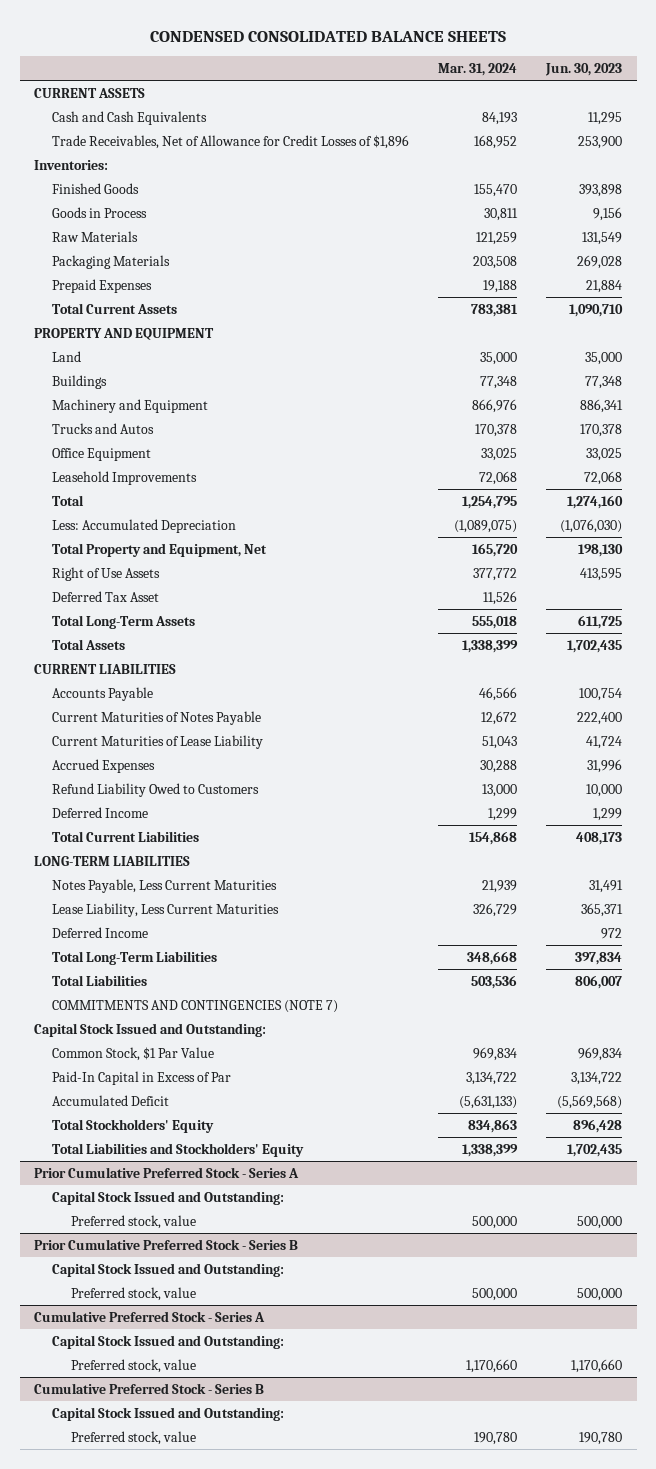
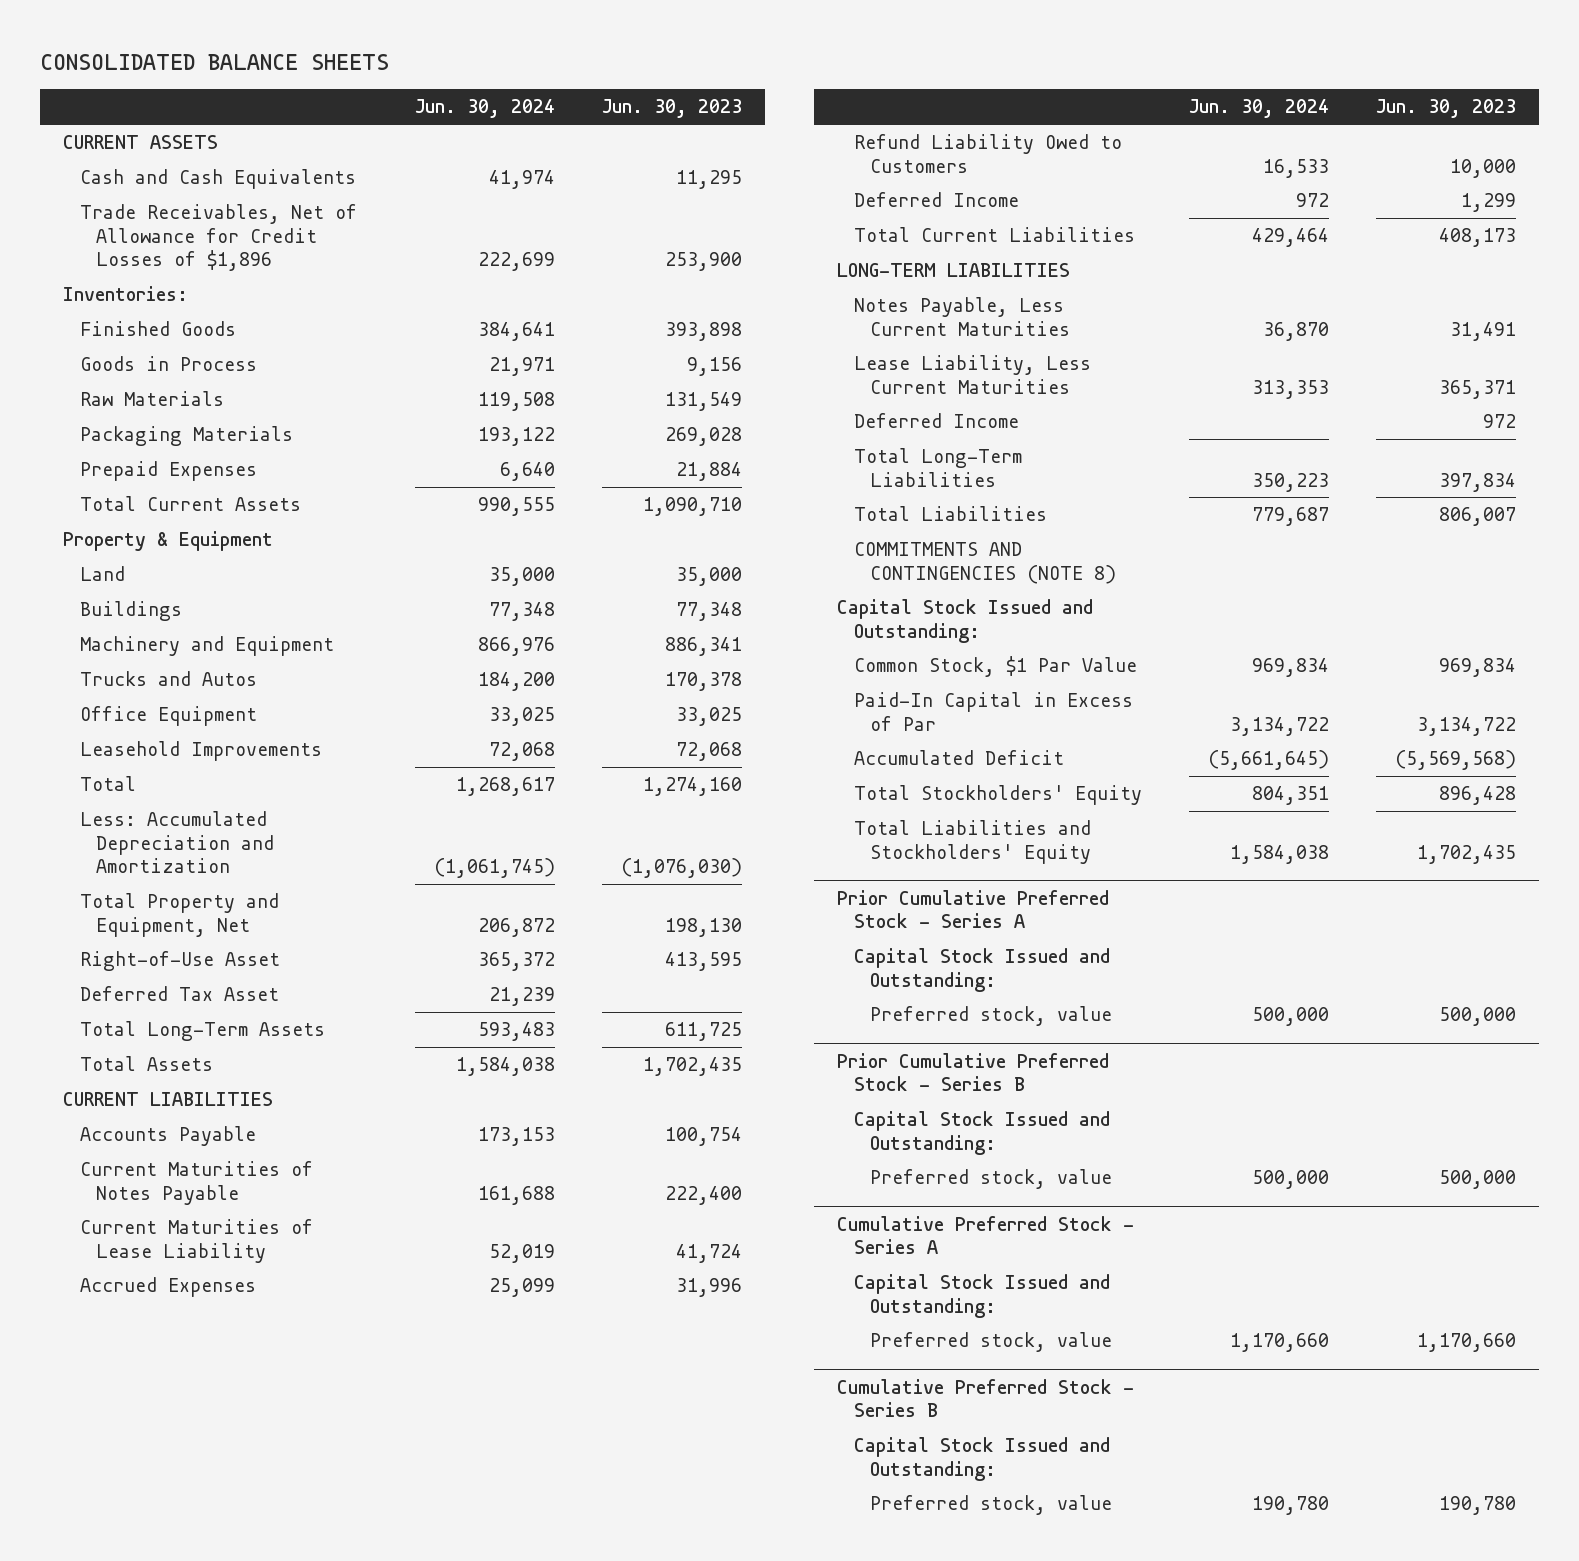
[150,30,507,42] CONDENSED CONSOLIDATED BALANCE SHEETS -> [39,53,389,70] CONSOLIDATED BALANCE SHEETS
[438,62,518,76] Mar. 31, 2024 -> none
none -> [414,99,555,119] Jun. 30, 2024
[34,327,215,340] PROPERTY AND EQUIPMENT -> [63,531,274,552] Property & Equipment
[52,518,237,533] Less: Accumulated Depreciation -> [79,811,275,873] Less: Accumulated Depreciation and Amortization
[52,566,161,581] Right of Use Assets -> [79,951,280,972] Right-of-Use Asset
[52,999,339,1013] COMMITMENTS AND CONTINGENCIES (NOTE 7) -> [853,542,1117,584] COMMITMENTS AND CONTINGENCIES (NOTE 8)

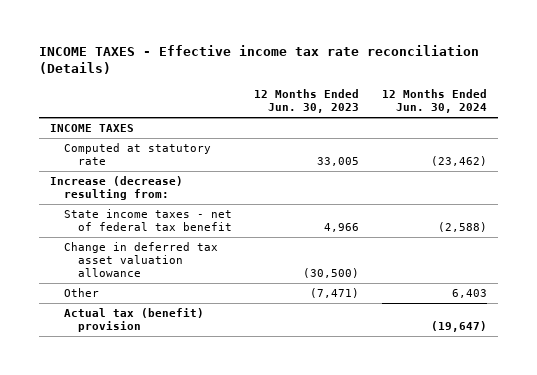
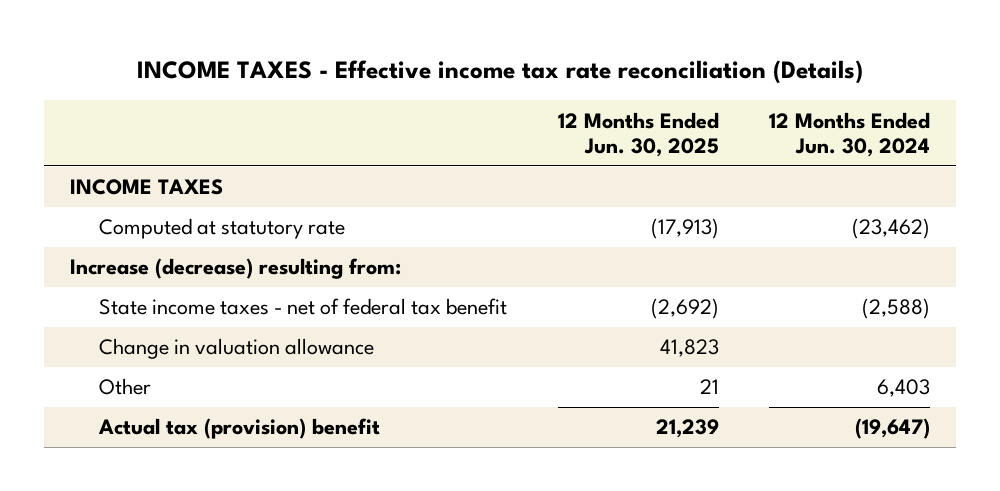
[254,89,360,114] 12 Months Ended Jun. 30, 2023 -> none
none -> [557,111,719,158] 12 Months Ended Jun. 30, 2025
[63,242,218,277] Change in deferred tax asset valuation allowance -> [99,338,375,360] Change in valuation allowance
[63,308,204,333] Actual tax (benefit) provision -> [98,418,381,440] Actual tax (provision) benefit

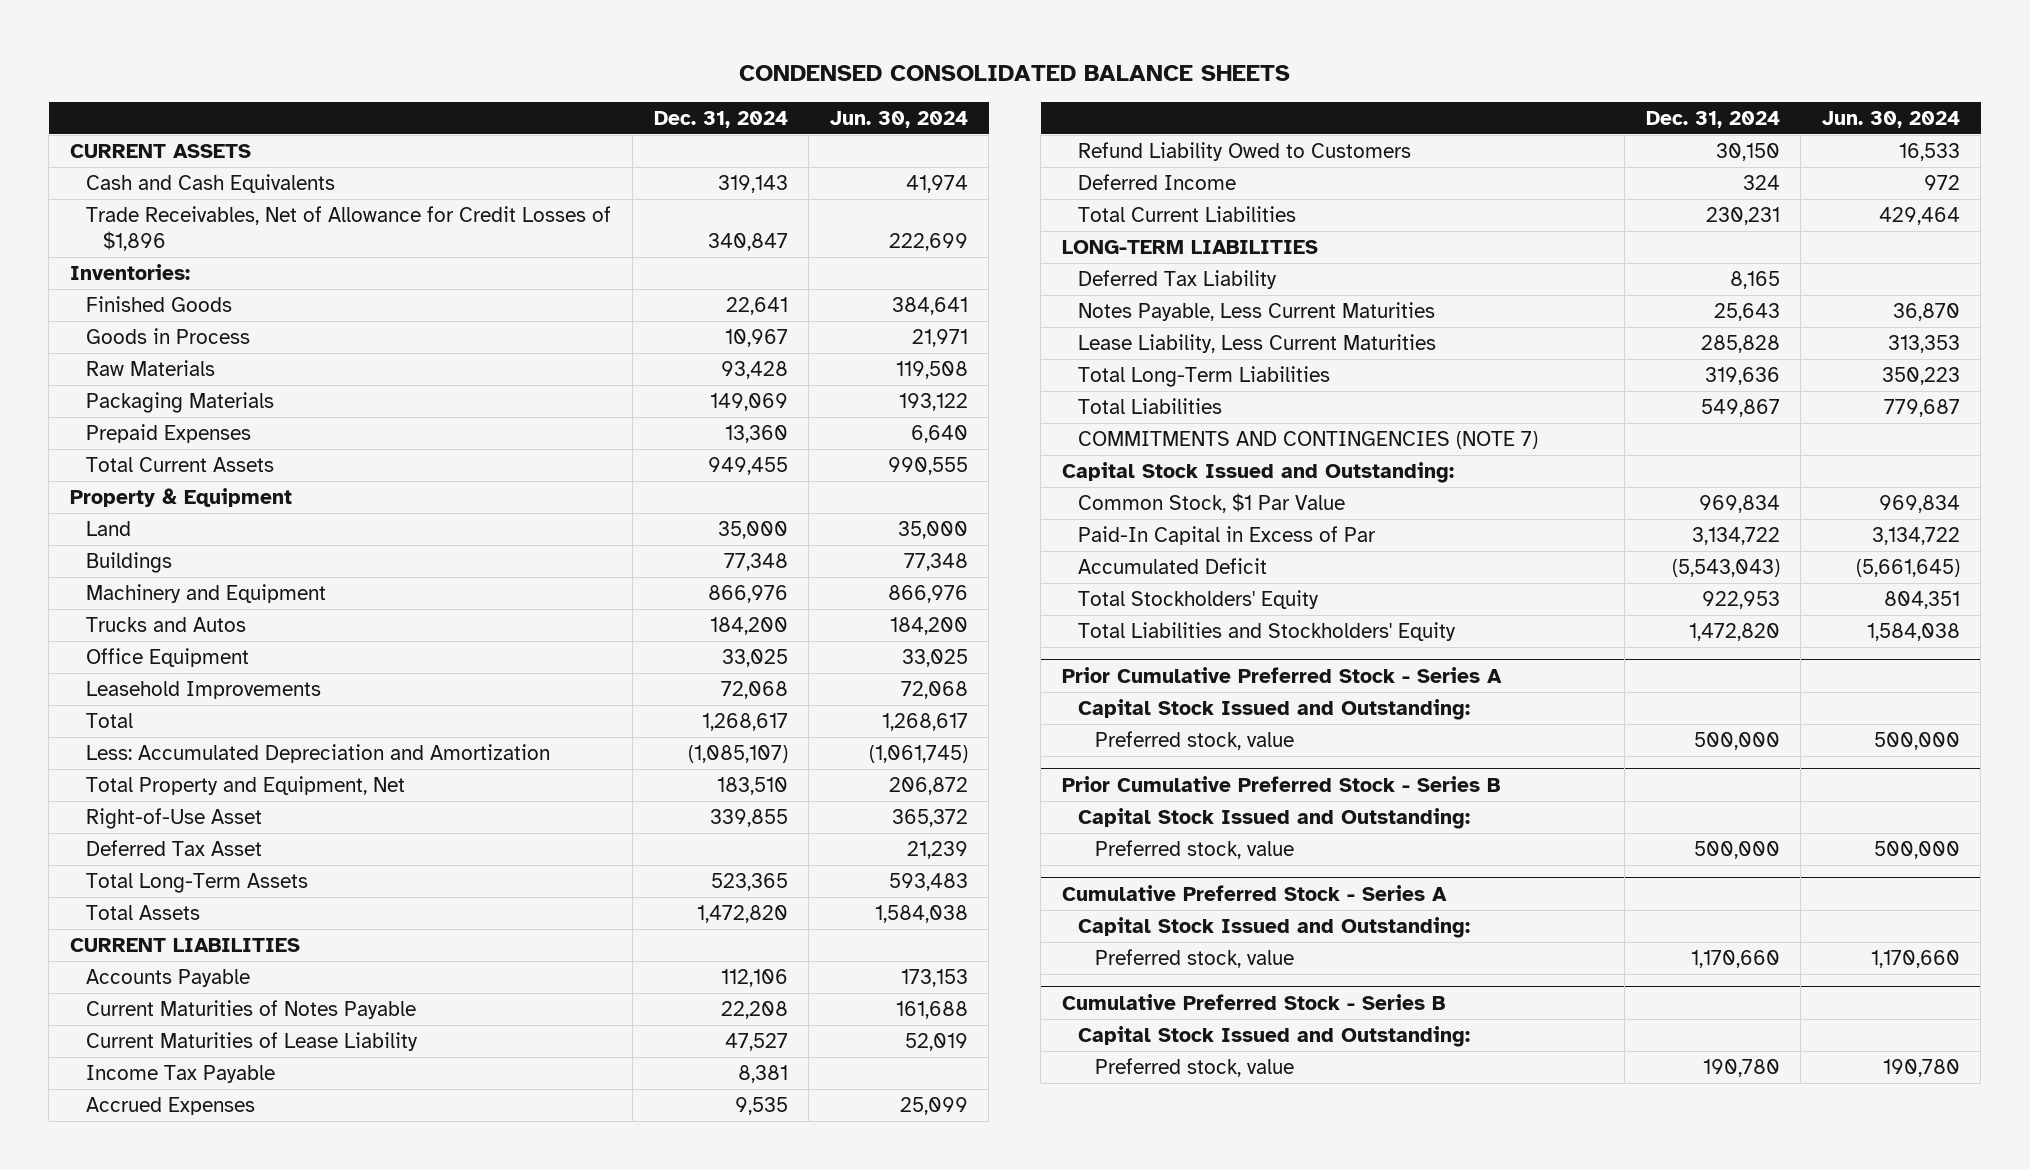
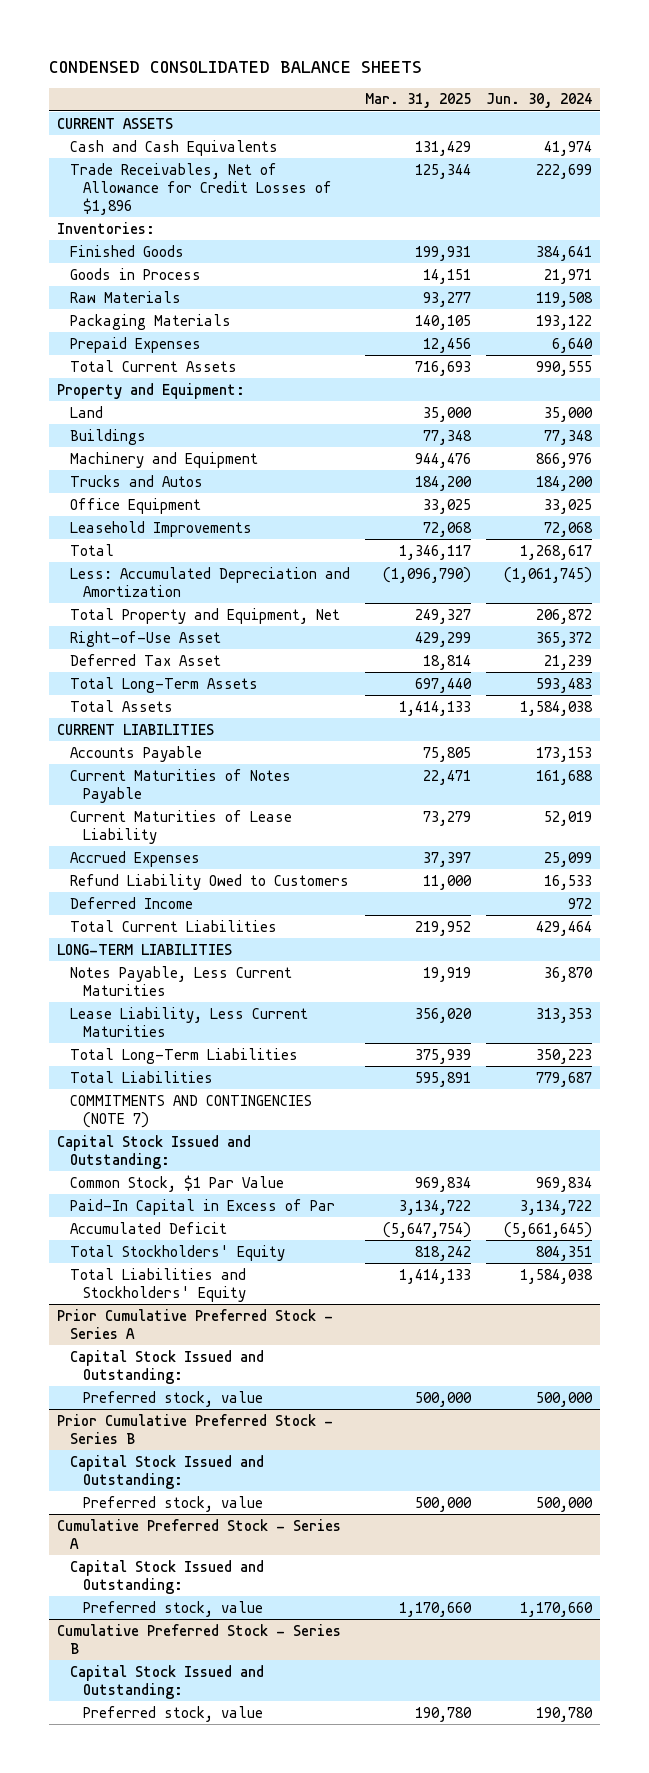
[653,110,788,128] Dec. 31, 2024 -> none
none -> [365,93,472,109] Mar. 31, 2025
[69,488,292,508] Property & Equipment -> [56,382,245,399] Property and Equipment:
[86,1065,276,1084] Income Tax Payable -> none
[1078,270,1278,290] Deferred Tax Liability -> none

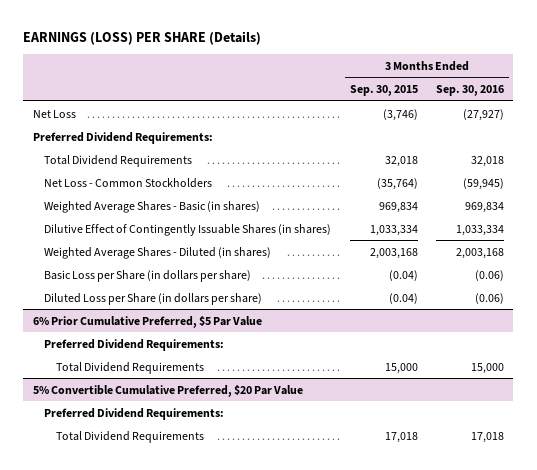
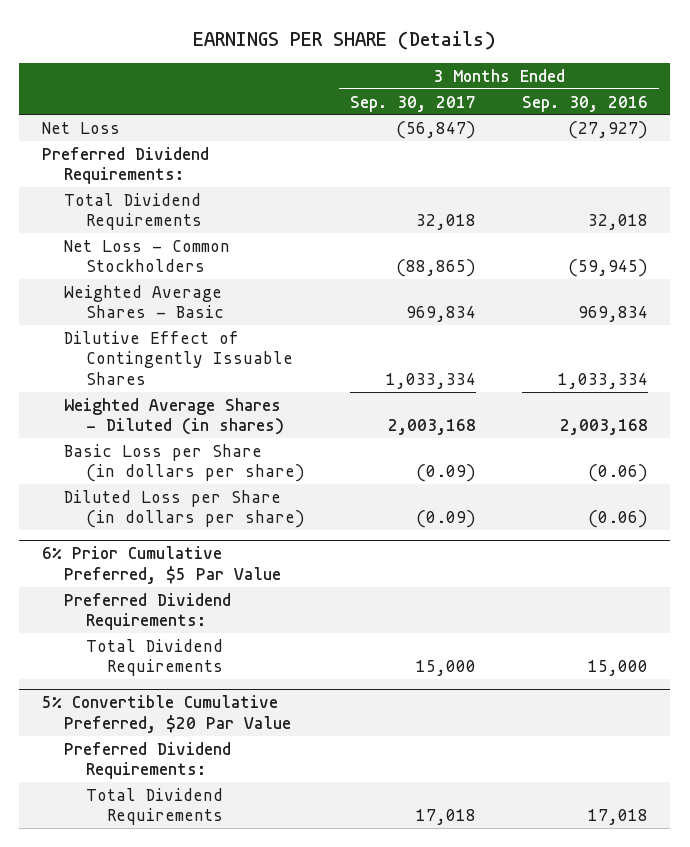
[23,31,262,46] EARNINGS (LOSS) PER SHARE (Details) -> [192,31,496,51] EARNINGS PER SHARE (Details)
[349,85,418,97] Sep. 30, 2015 -> none
none -> [350,95,477,112] Sep. 30, 2017
[44,200,261,213] Weighted Average Shares - Basic (in shares) -> [63,284,224,319] Weighted Average Shares - Basic
[44,223,332,236] Dilutive Effect of Contingently Issuable Shares (in shares) -> [63,330,293,386] Dilutive Effect of Contingently Issuable Shares

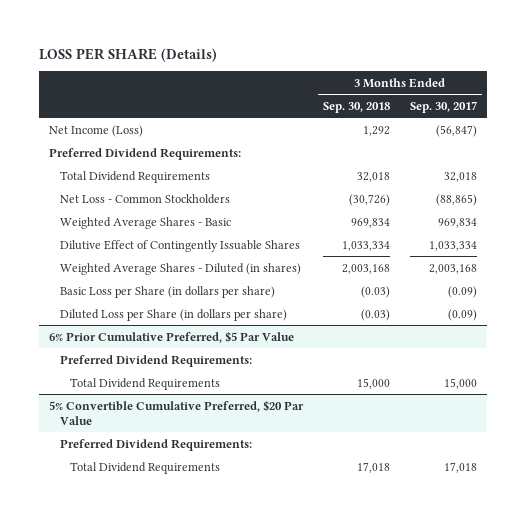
[192,31,496,51] EARNINGS PER SHARE (Details) -> [39,47,218,62] LOSS PER SHARE (Details)
[521,95,648,112] Sep. 30, 2016 -> none
none -> [323,101,391,113] Sep. 30, 2018
[42,121,121,134] Net Loss -> [49,124,144,137] Net Income (Loss)

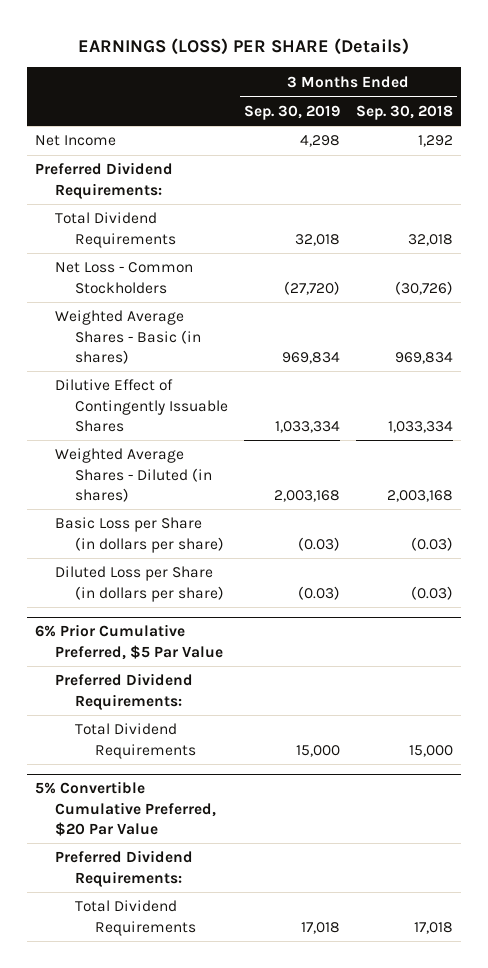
[39,47,218,62] LOSS PER SHARE (Details) -> [77,37,409,55] EARNINGS (LOSS) PER SHARE (Details)
[409,100,477,113] Sep. 30, 2017 -> none
none -> [244,104,341,120] Sep. 30, 2019
[49,124,144,137] Net Income (Loss) -> [35,135,117,147] Net Income
[59,216,231,229] Weighted Average Shares - Basic -> [55,310,202,364] Weighted Average Shares - Basic (in shares)

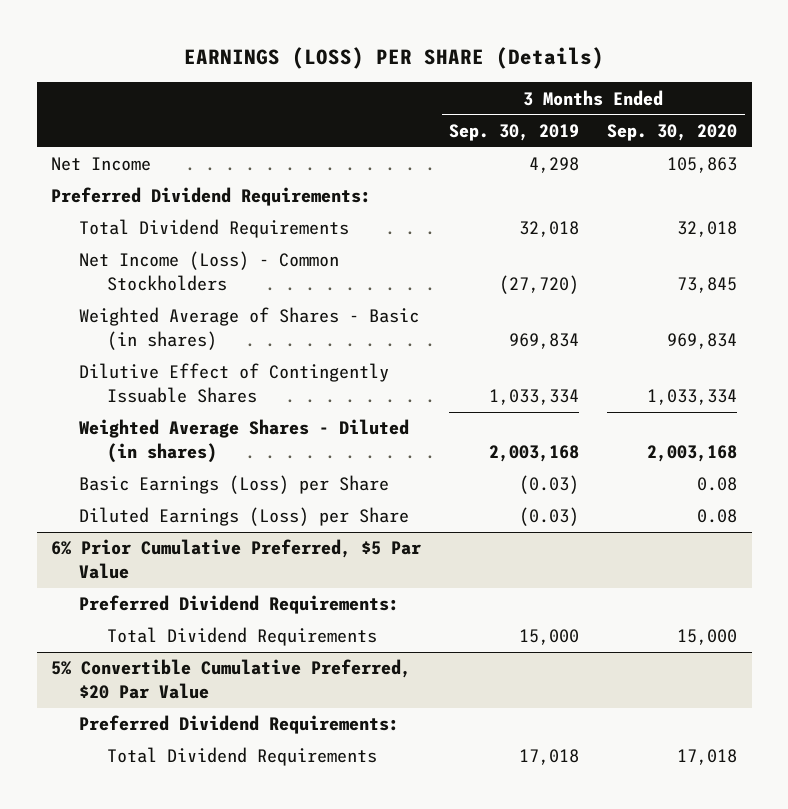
[355,104,453,120] Sep. 30, 2018 -> none
none -> [607,124,738,142] Sep. 30, 2020
[55,262,194,294] Net Loss - Common Stockholders -> [79,251,340,291] Net Income (Loss) - Common Stockholders
[55,310,202,364] Weighted Average Shares - Basic (in shares) -> [79,307,420,350] Weighted Average of Shares - Basic (in shares)
[55,517,225,553] Basic Loss per Share (in dollars per share) -> [79,475,390,495] Basic Earnings (Loss) per Share
[55,566,225,602] Diluted Loss per Share (in dollars per share) -> [79,507,410,527] Diluted Earnings (Loss) per Share

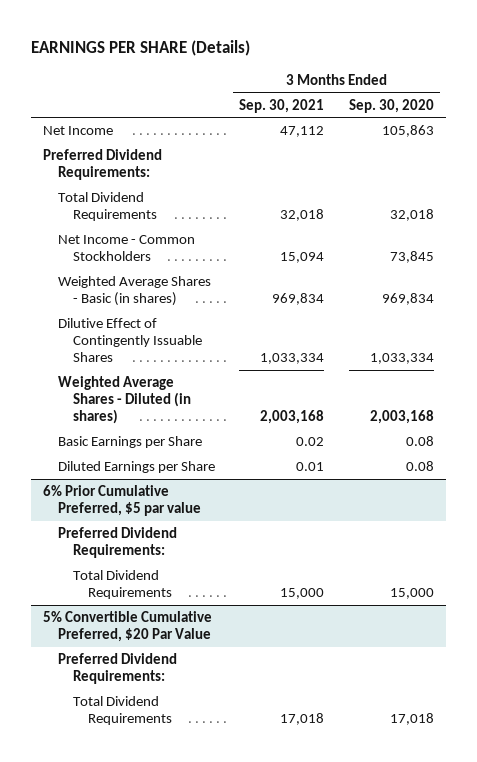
[184,47,605,70] EARNINGS (LOSS) PER SHARE (Details) -> [30,40,250,57] EARNINGS PER SHARE (Details)
[449,124,580,142] Sep. 30, 2019 -> none
none -> [239,98,325,113] Sep. 30, 2021
[79,251,340,291] Net Income (Loss) - Common Stockholders -> [58,235,196,261] Net Income - Common Stockholders
[79,307,420,350] Weighted Average of Shares - Basic (in shares) -> [58,276,212,306] Weighted Average Shares - Basic (in shares)
[79,475,390,495] Basic Earnings (Loss) per Share -> [58,436,203,449] Basic Earnings per Share
[79,507,410,527] Diluted Earnings (Loss) per Share -> [58,461,216,474] Diluted Earnings per Share
[50,539,421,579] 6% Prior Cumulative Preferred, $5 Par Value -> [42,485,202,516] 6% Prior Cumulative Preferred, $5 par value

